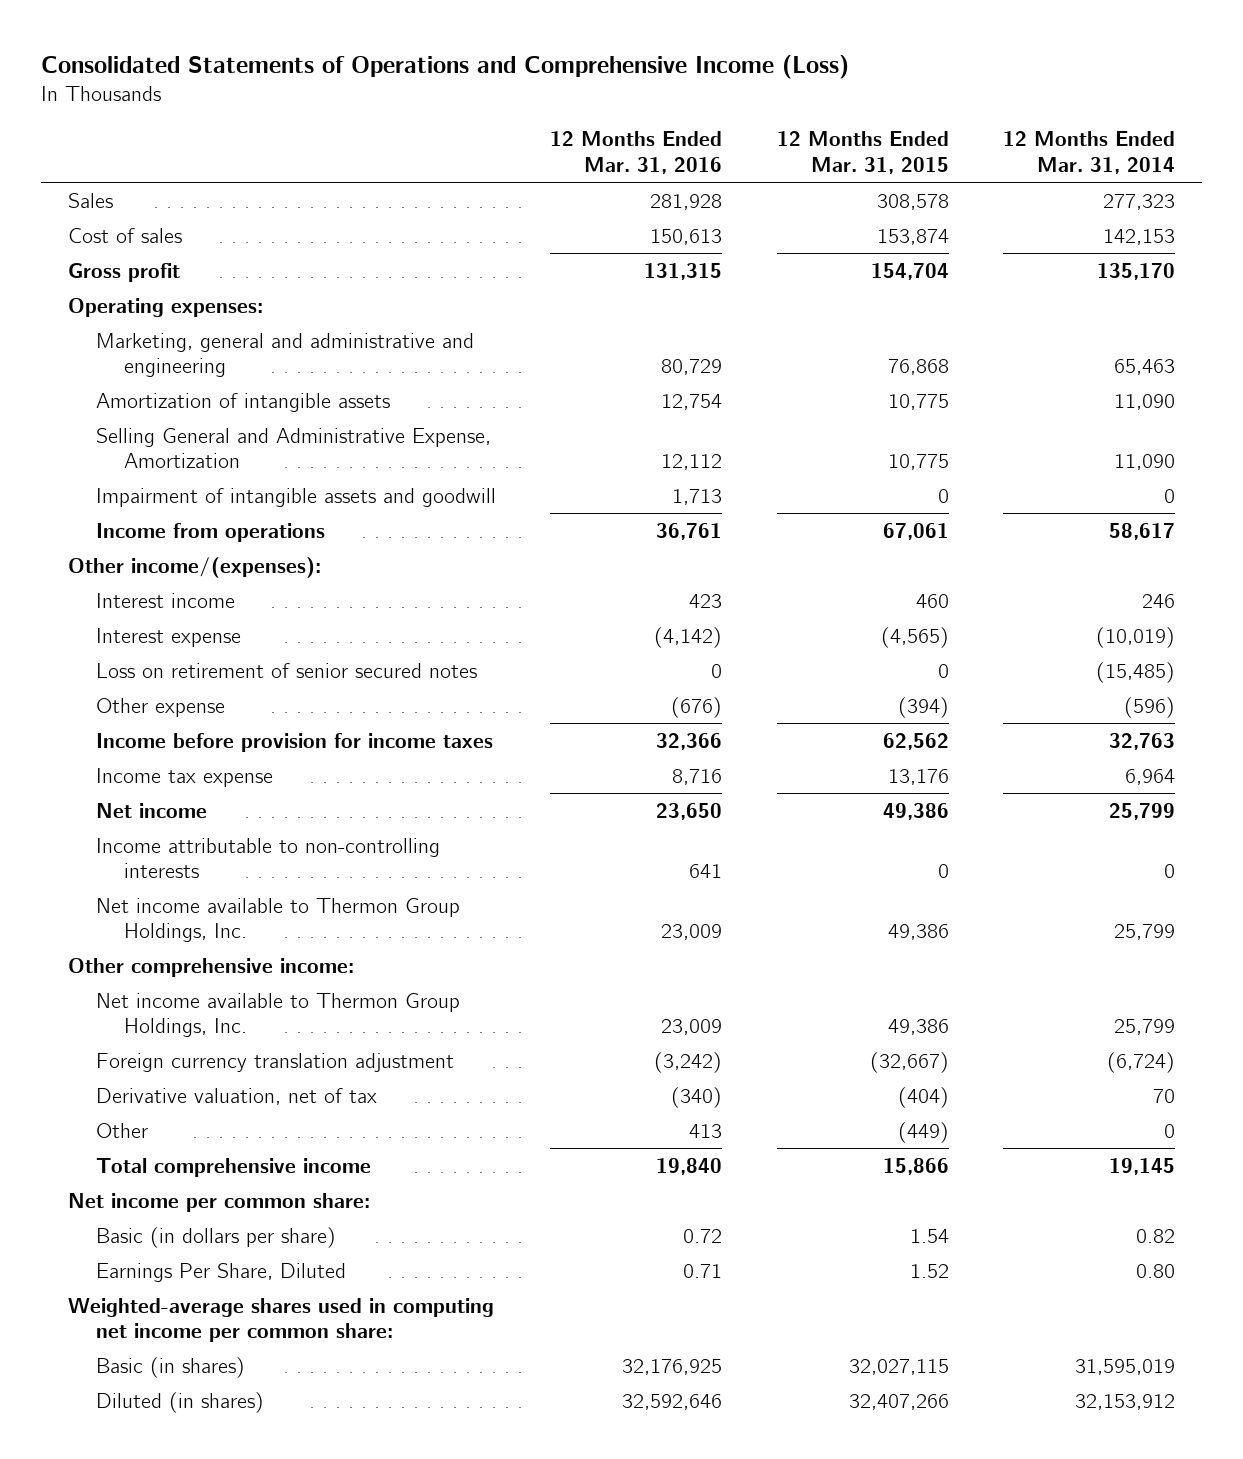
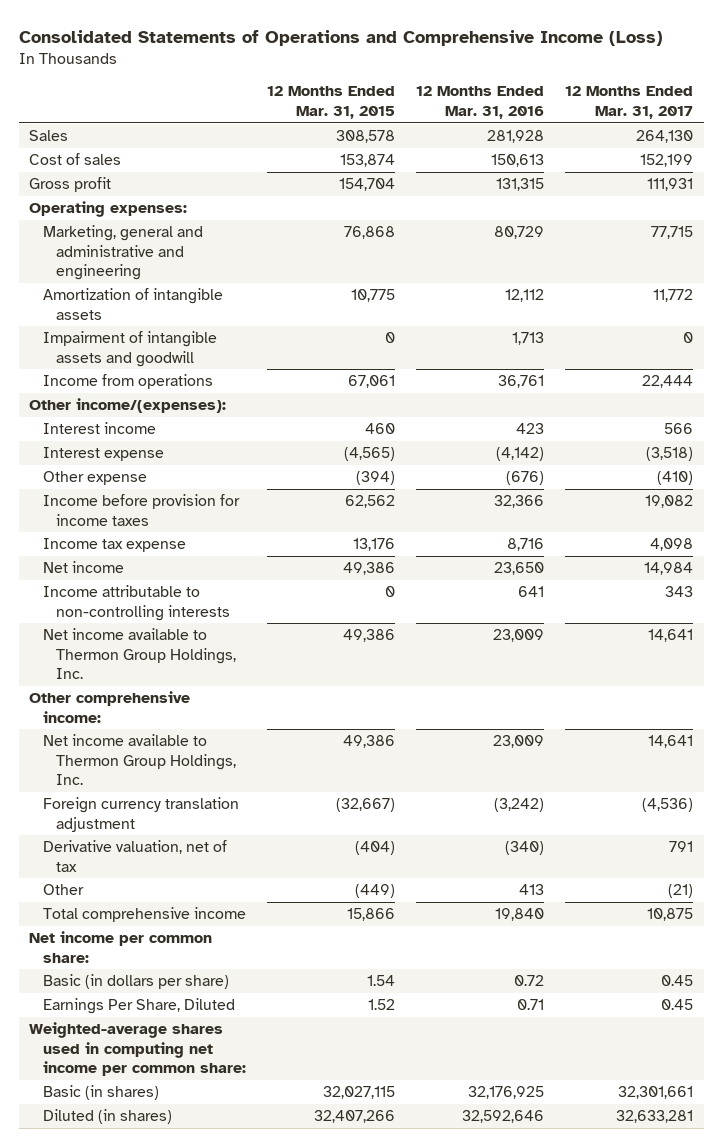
[1002,131,1175,174] 12 Months Ended Mar. 31, 2014 -> none
none -> [565,86,694,119] 12 Months Ended Mar. 31, 2017
[96,427,492,469] Selling General and Administrative Expense, Amortization -> none
[661,393,723,410] 12,754 -> [505,289,545,303] 12,112
[96,662,478,678] Loss on retirement of senior secured notes -> none

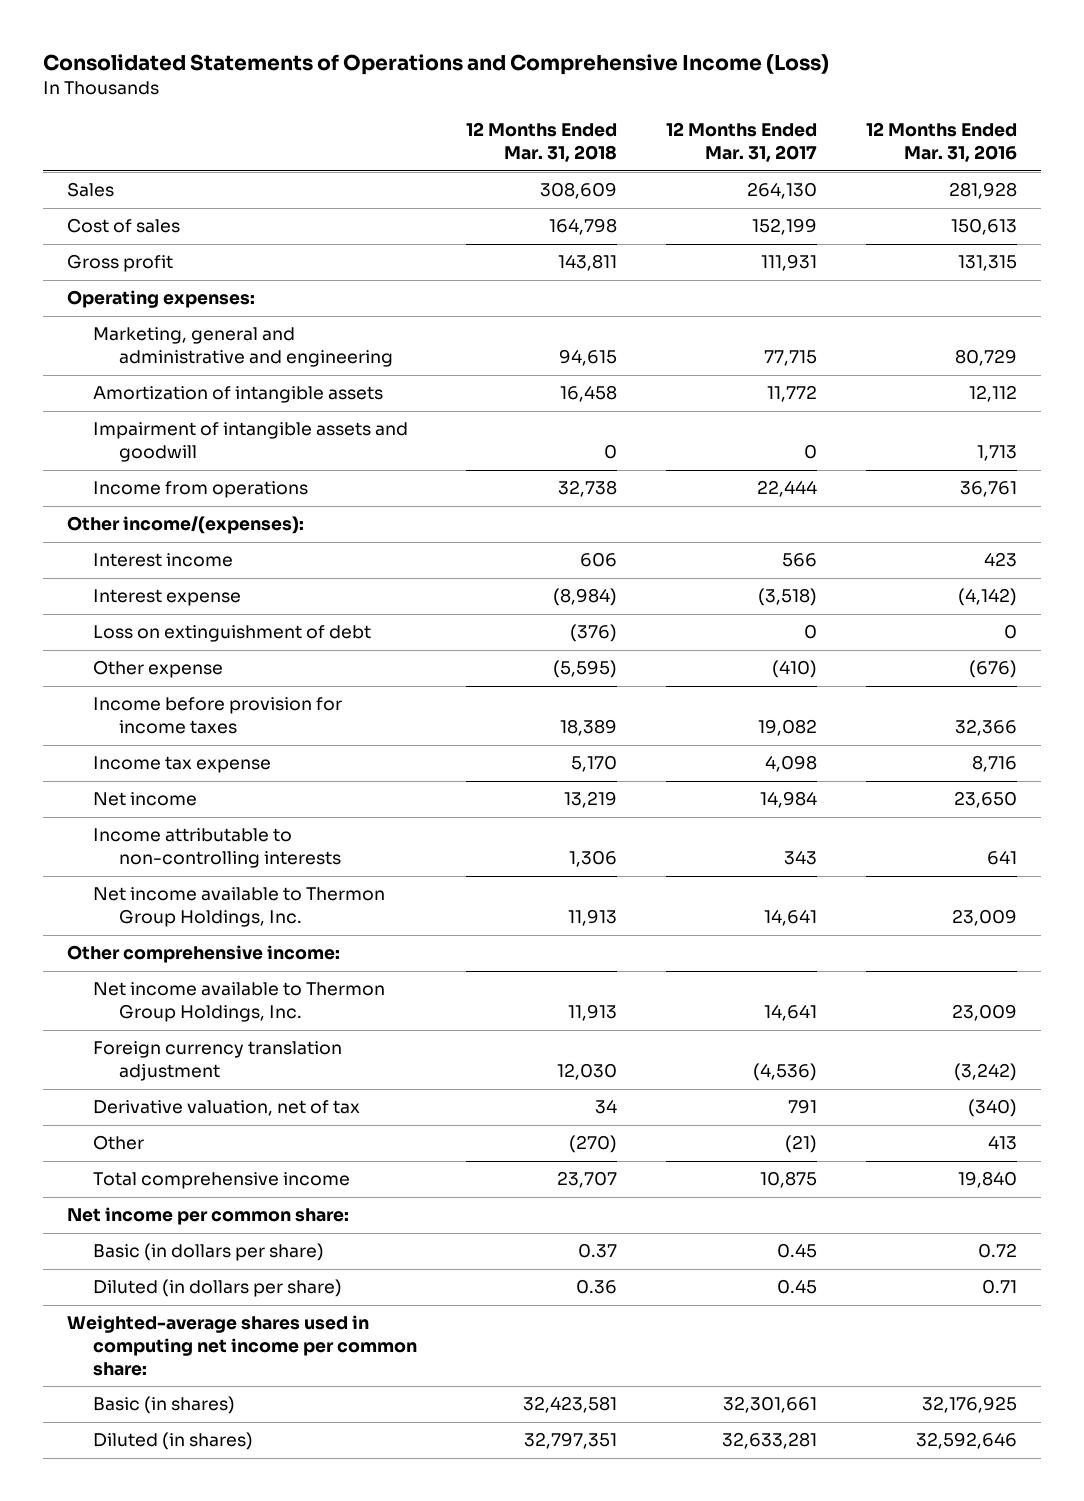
[266,86,395,119] 12 Months Ended Mar. 31, 2015 -> none
none -> [466,122,618,163] 12 Months Ended Mar. 31, 2018
none -> [93,625,372,643] Loss on extinguishment of debt
[42,998,235,1015] Earnings Per Share, Diluted -> [93,1279,343,1298] Diluted (in dollars per share)

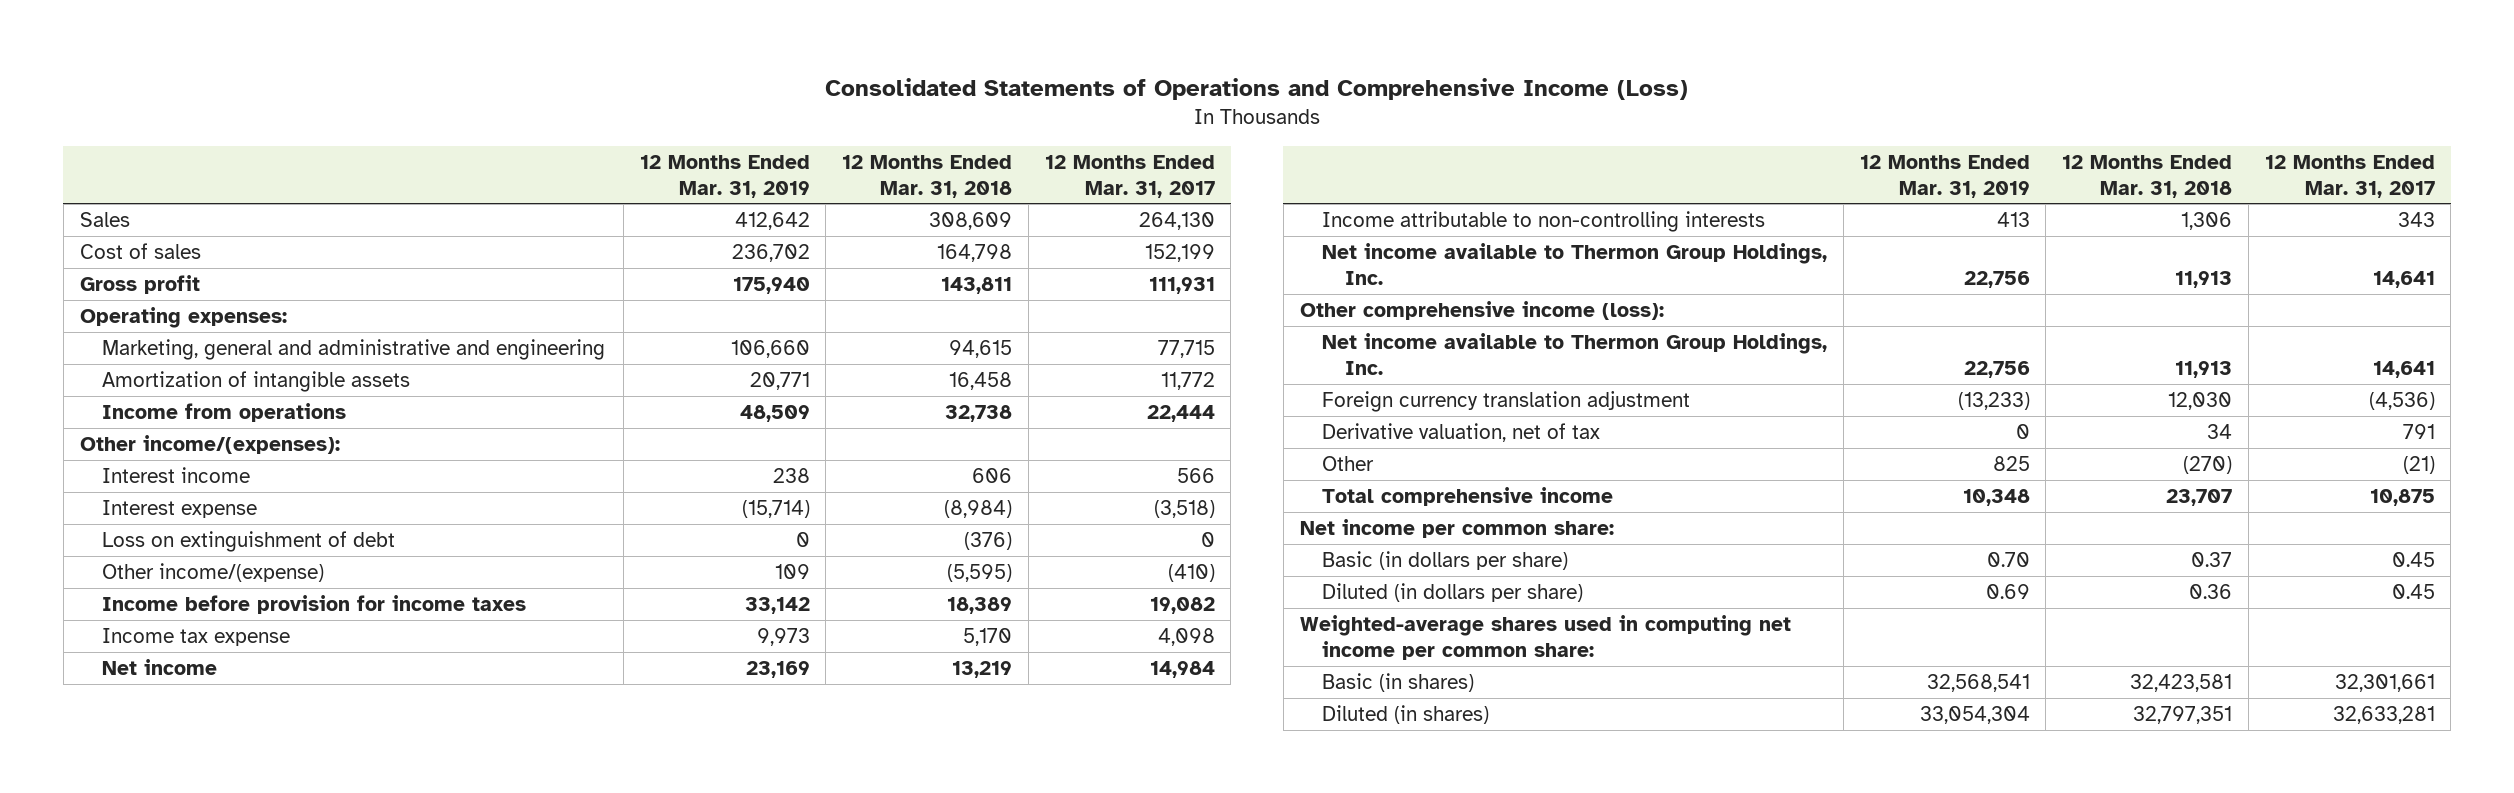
[865,122,1017,163] 12 Months Ended Mar. 31, 2016 -> none
none -> [639,154,810,198] 12 Months Ended Mar. 31, 2019
[93,422,409,463] Impairment of intangible assets and goodwill -> none
[93,660,224,679] Other expense -> [102,563,325,583] Other income/(expense)
[67,945,341,964] Other comprehensive income: -> [1299,301,1664,321] Other comprehensive income (loss):

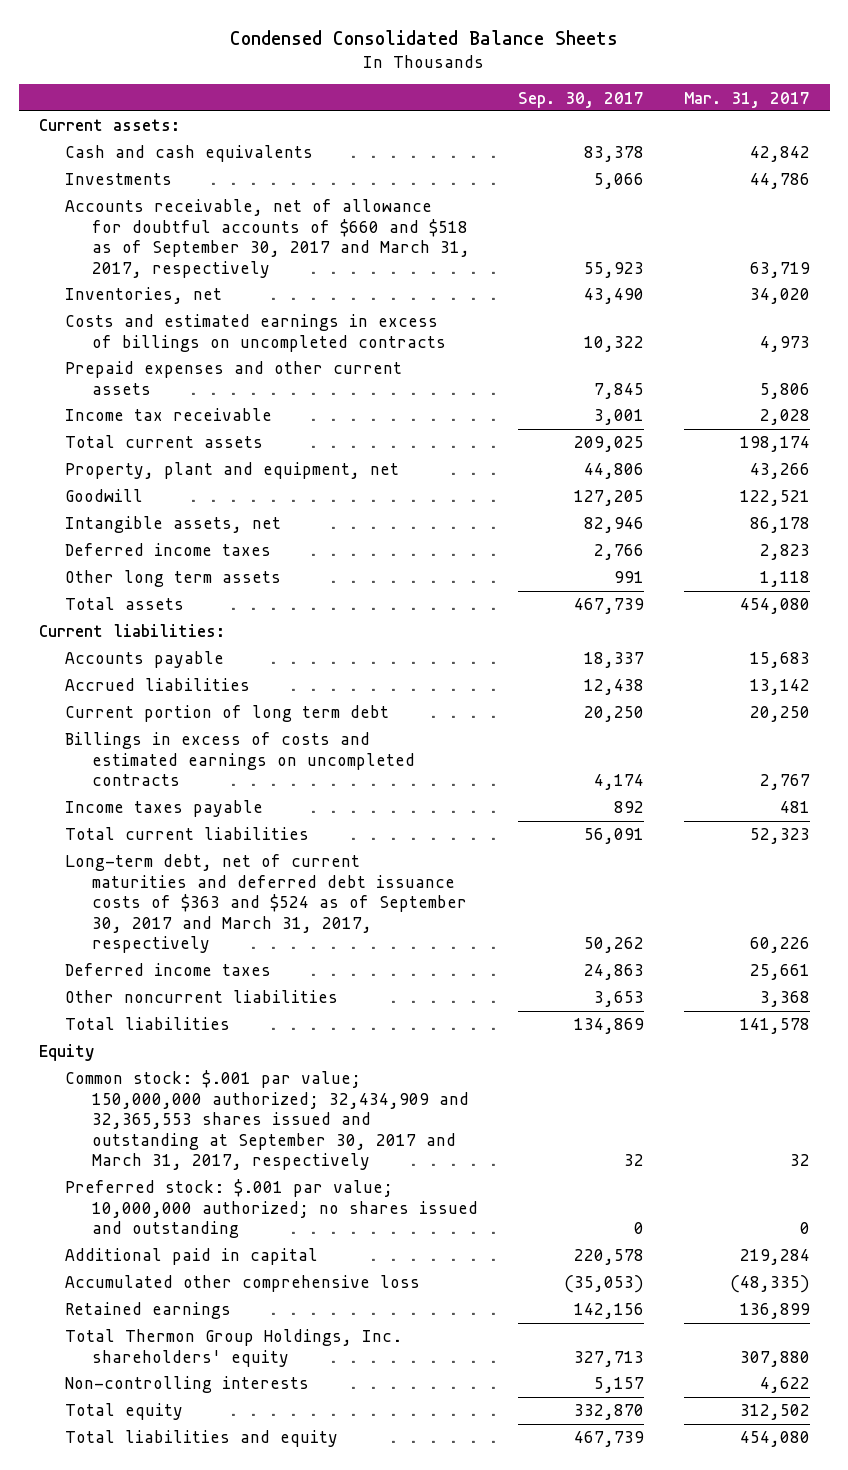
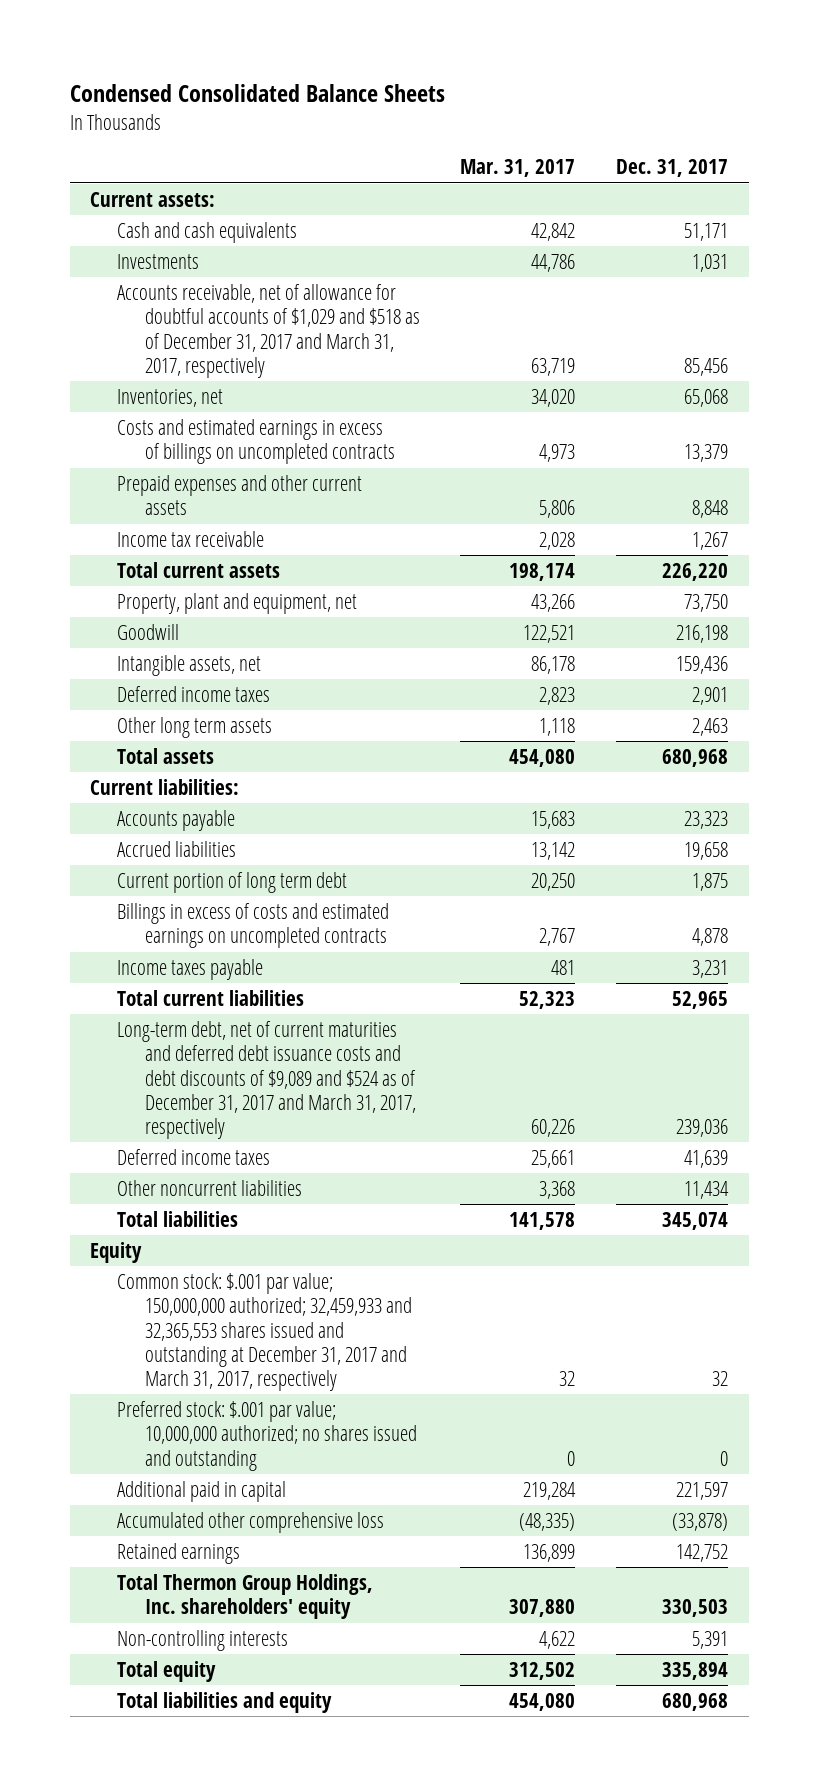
[517,91,644,108] Sep. 30, 2017 -> none
none -> [616,159,729,178] Dec. 31, 2017
[65,199,470,278] Accounts receivable, net of allowance for doubtful accounts of $660 and $518 as of September 30, 2017 and March 31, 2017, respectively -> [117,284,420,378] Accounts receivable, net of allowance for doubtful accounts of $1,029 and $518 as of December 31, 2017 and March 31, 2017, respectively
[65,854,467,954] Long-term debt, net of current maturities and deferred debt issuance costs of $363 and $524 as of September 30, 2017 and March 31, 2017, respectively -> [117,1021,416,1139] Long-term debt, net of current maturities and deferred debt issuance costs and debt discounts of $9,089 and $524 as of December 31, 2017 and March 31, 2017, respectively
[65,1070,469,1171] Common stock: $.001 par value; 150,000,000 authorized; 32,434,909 and 32,365,553 shares issued and outstanding at September 30, 2017 and March 31, 2017, respectively -> [117,1273,412,1391] Common stock: $.001 par value; 150,000,000 authorized; 32,459,933 and 32,365,553 shares issued and outstanding at December 31, 2017 and March 31, 2017, respectively

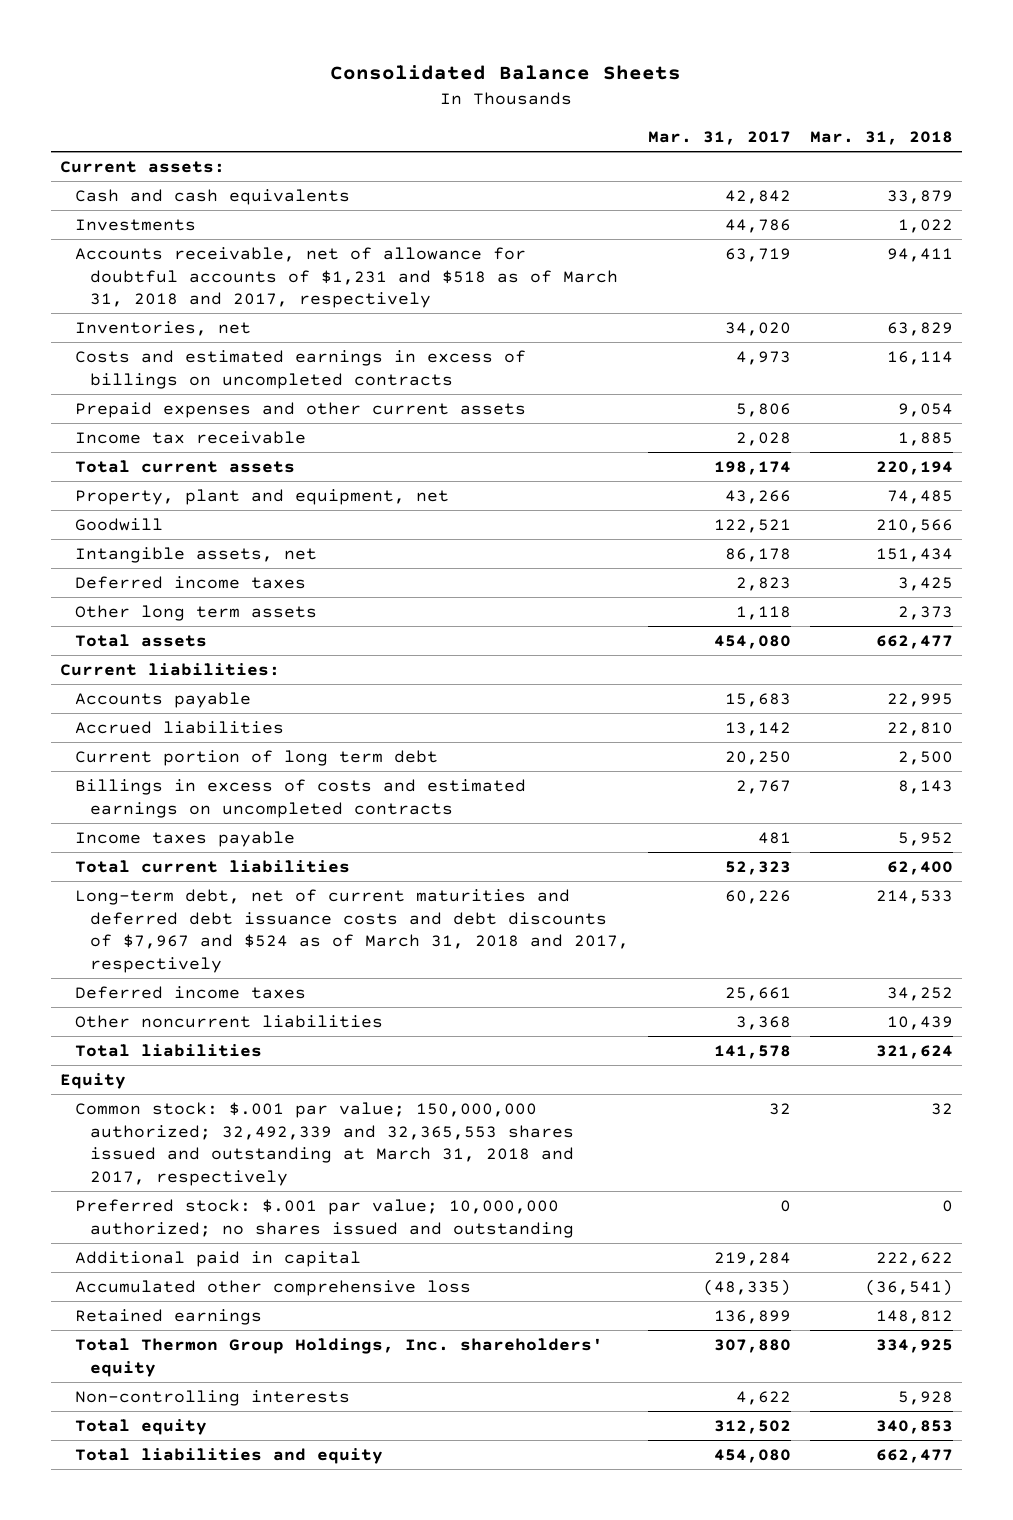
[69,84,445,103] Condensed Consolidated Balance Sheets -> [330,65,682,81] Consolidated Balance Sheets
[616,159,729,178] Dec. 31, 2017 -> none
none -> [809,130,953,145] Mar. 31, 2018
[117,284,420,378] Accounts receivable, net of allowance for doubtful accounts of $1,029 and $518 as of December 31, 2017 and March 31, 2017, respectively -> [75,246,619,309] Accounts receivable, net of allowance for doubtful accounts of $1,231 and $518 as of March 31, 2018 and 2017, respectively
[117,1021,416,1139] Long-term debt, net of current maturities and deferred debt issuance costs and debt discounts of $9,089 and $524 as of December 31, 2017 and March 31, 2017, respectively -> [75,888,630,973] Long-term debt, net of current maturities and deferred debt issuance costs and debt discounts of $7,967 and $524 as of March 31, 2018 and 2017, respectively
[117,1273,412,1391] Common stock: $.001 par value; 150,000,000 authorized; 32,459,933 and 32,365,553 shares issued and outstanding at December 31, 2017 and March 31, 2017, respectively -> [75,1101,575,1186] Common stock: $.001 par value; 150,000,000 authorized; 32,492,339 and 32,365,553 shares issued and outstanding at March 31, 2018 and 2017, respectively

